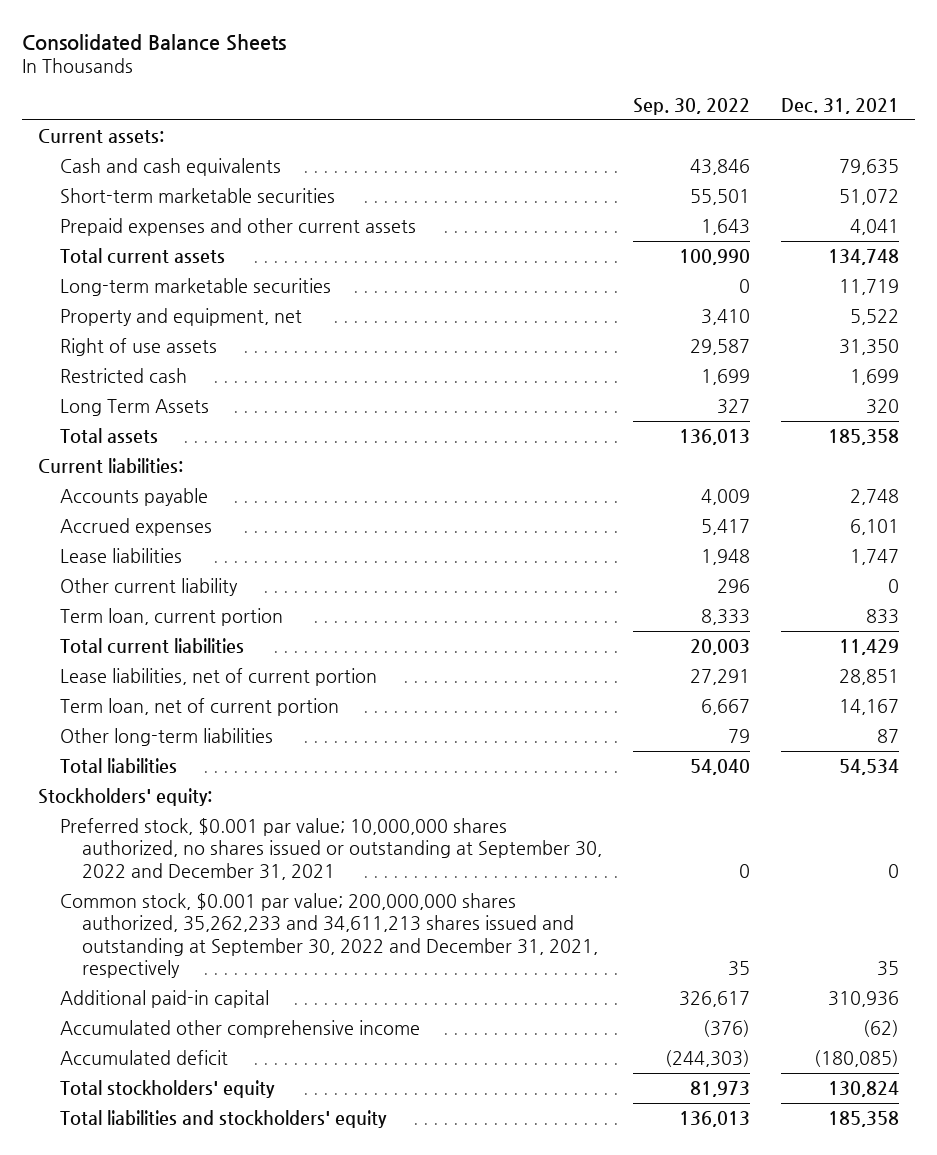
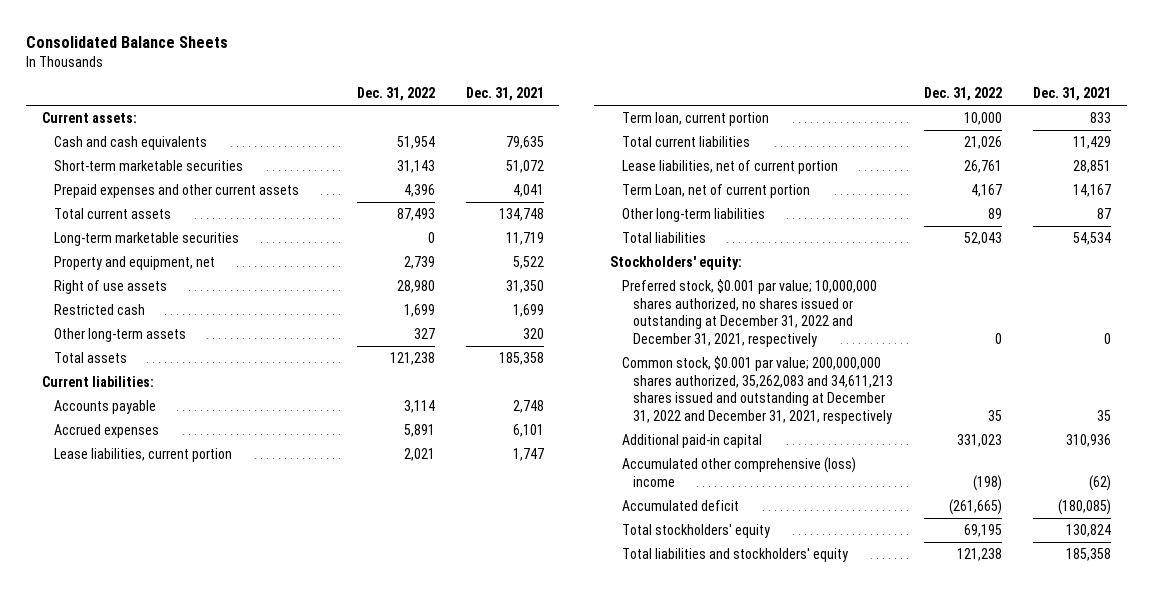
[633,97,751,115] Sep. 30, 2022 -> none
none -> [356,87,435,102] Dec. 31, 2022
[59,399,209,417] Long Term Assets -> [53,328,186,343] Other long-term assets
[59,578,238,597] Other current liability -> none
[59,548,182,564] Lease liabilities -> [53,448,232,463] Lease liabilities, current portion
[59,698,339,717] Term loan, net of current portion -> [621,184,810,199] Term Loan, net of current portion
[59,818,602,880] Preferred stock, $0.001 par value; 10,000,000 shares authorized, no shares issued or outstanding at September 30, 2022 and December 31, 2021 -> [621,279,877,347] Preferred stock, $0.001 par value; 10,000,000 shares authorized, no shares issued or outstanding at December 31, 2022 and December 31, 2021, respectively
[59,893,598,979] Common stock, $0.001 par value; 200,000,000 shares authorized, 35,262,233 and 34,611,213 shares issued and outstanding at September 30, 2022 and December 31, 2021, respectively -> [621,356,894,424] Common stock, $0.001 par value; 200,000,000 shares authorized, 35,262,083 and 34,611,213 shares issued and outstanding at December 31, 2022 and December 31, 2021, respectively
[59,1020,420,1039] Accumulated other comprehensive income -> [621,457,856,487] Accumulated other comprehensive (loss) income

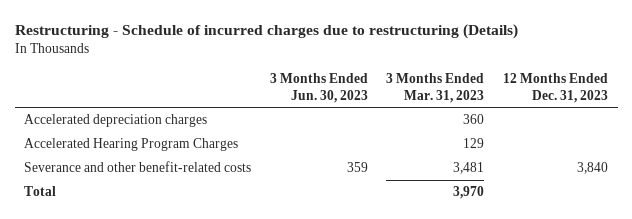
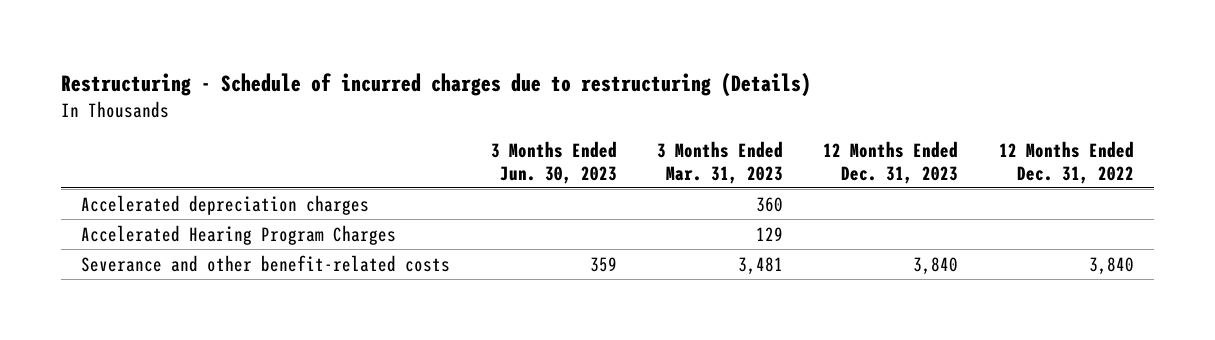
none -> [998,141,1134,184] 12 Months Ended Dec. 31, 2022
[23,186,56,197] Total -> none

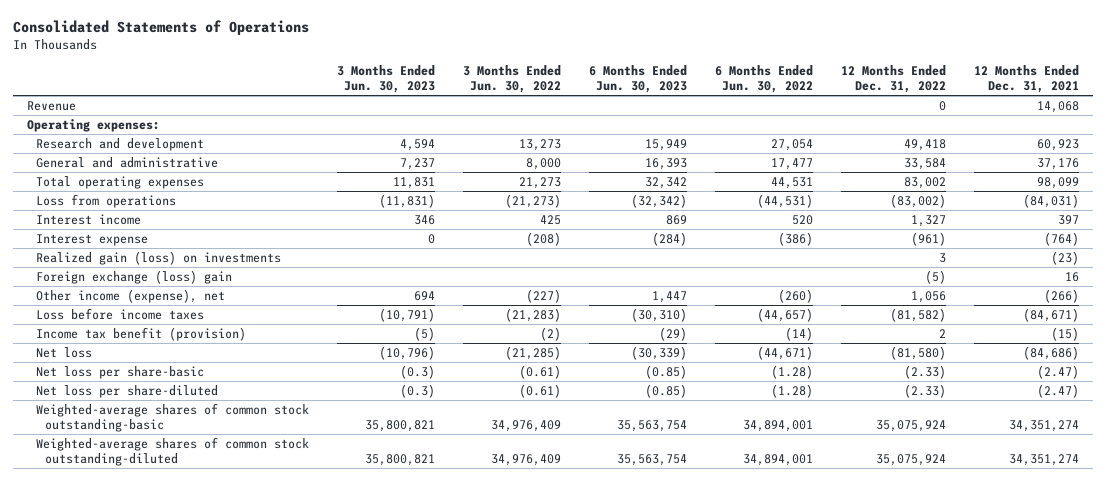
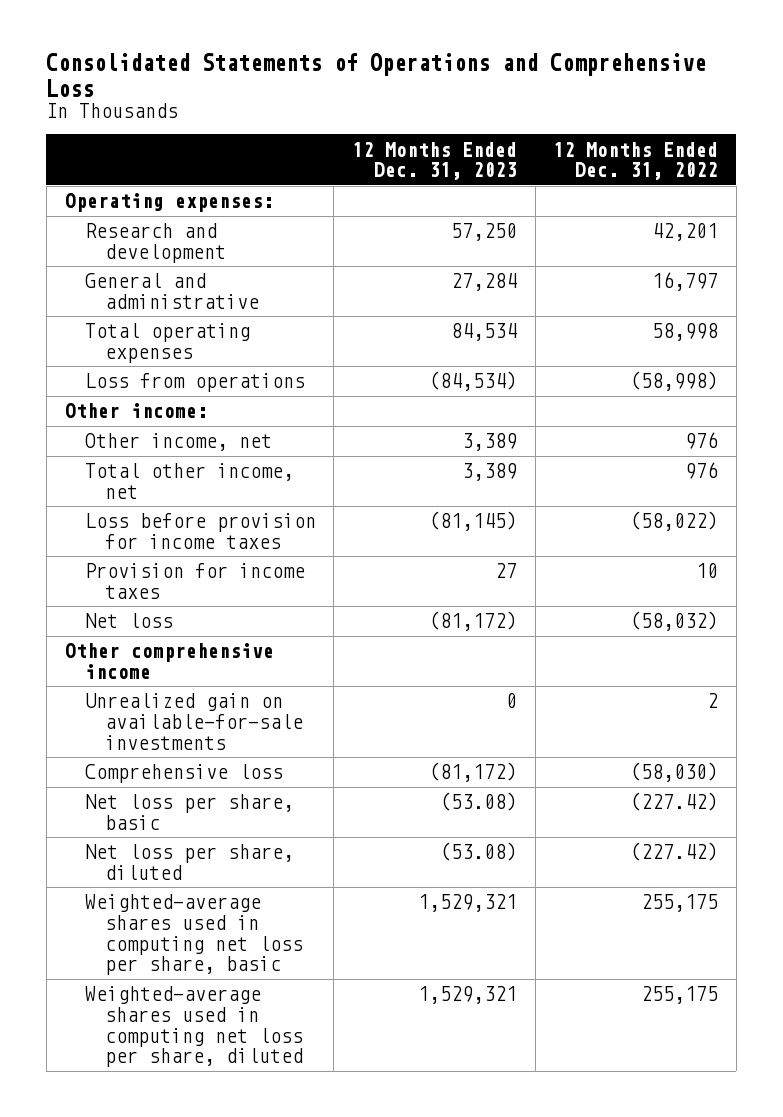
[12,20,309,36] Consolidated Statements of Operations -> [46,53,707,97] Consolidated Statements of Operations and Comprehensive Loss
[336,65,435,94] 3 Months Ended Jun. 30, 2023 -> none
[462,65,561,94] 3 Months Ended Jun. 30, 2022 -> none
[588,65,687,94] 6 Months Ended Jun. 30, 2023 -> none
[714,65,813,94] 6 Months Ended Jun. 30, 2022 -> none
[973,65,1079,94] 12 Months Ended Dec. 31, 2021 -> none
none -> [352,141,518,181] 12 Months Ended Dec. 31, 2023
[26,100,76,111] Revenue -> none
[35,213,141,225] Interest income -> none
[35,233,148,246] Interest expense -> none
[35,250,281,265] Realized gain (loss) on investments -> none
[35,269,232,284] Foreign exchange (loss) gain -> none
[903,138,946,151] 49,418 -> [652,223,719,242] 42,201
[903,157,946,170] 33,584 -> [652,272,719,292] 16,797
[903,176,946,189] 83,002 -> [652,323,719,342] 58,998
[889,193,946,208] (83,002) -> [630,371,719,392] (58,998)
none -> [64,403,208,419] Other income:
none -> [84,433,272,452] Other income, net
[35,288,225,303] Other income (expense), net -> [84,463,294,499] Total other income, net
[910,290,946,303] 1,056 -> [685,462,719,480] 976
[35,307,204,320] Loss before income taxes -> [84,513,316,549] Loss before provision for income taxes
[889,307,946,322] (81,582) -> [630,511,719,532] (58,022)
[35,326,246,341] Income tax benefit (provision) -> [84,563,305,599] Provision for income taxes
[938,328,946,338] 2 -> [696,563,719,579] 10
[889,345,946,360] (81,580) -> [630,611,719,632] (58,032)
none -> [64,643,274,679] Other comprehensive income
none -> [84,693,303,750] Unrealized gain on available-for-sale investments
none -> [84,764,283,784] Comprehensive loss
[35,365,204,379] Net loss per share-basic -> [84,794,294,830] Net loss per share, basic
[903,364,946,379] (2.33) -> [630,792,719,812] (227.42)
[35,384,218,398] Net loss per share-diluted -> [84,844,294,880] Net loss per share, diluted
[903,383,946,398] (2.33) -> [630,842,719,862] (227.42)
[35,402,309,432] Weighted-average shares of common stock outstanding-basic -> [84,894,303,976] Weighted-average shares used in computing net loss per share, basic
[875,419,946,432] 35,075,924 -> [641,894,719,913] 255,175
[35,436,309,466] Weighted-average shares of common stock outstanding-diluted -> [84,986,303,1068] Weighted-average shares used in computing net loss per share, diluted
[875,453,946,466] 35,075,924 -> [641,986,719,1005] 255,175

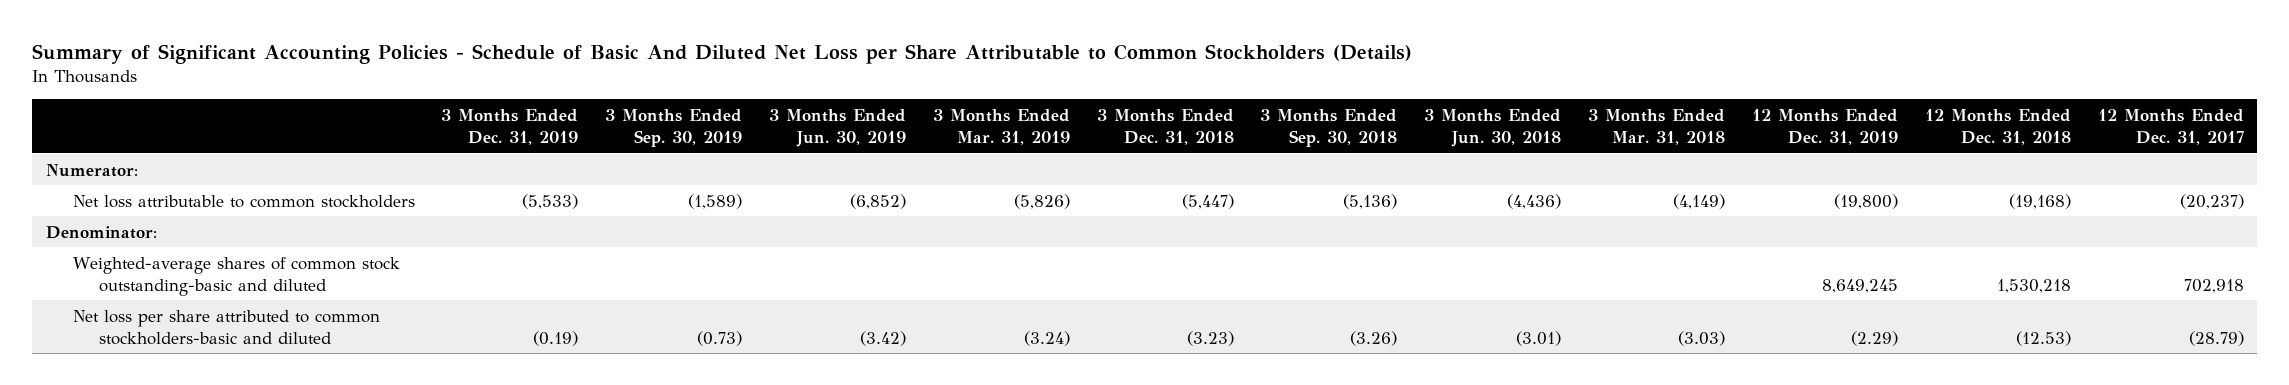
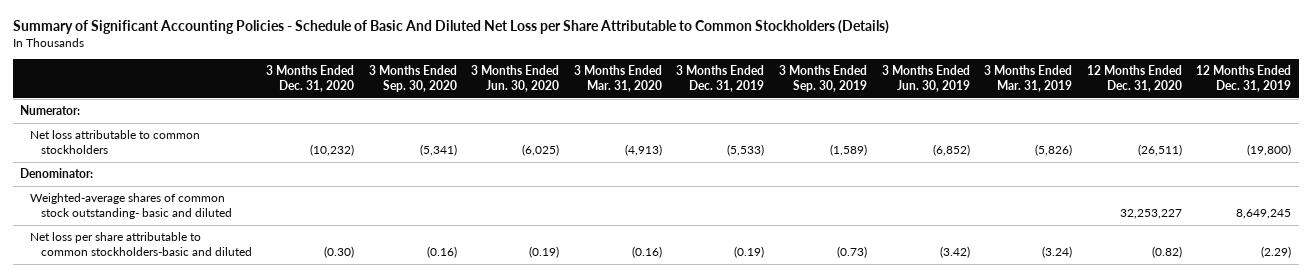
[1096,109,1234,146] 3 Months Ended Dec. 31, 2018 -> none
[1260,109,1398,148] 3 Months Ended Sep. 30, 2018 -> none
[1424,109,1562,148] 3 Months Ended Jun. 30, 2018 -> none
[1588,109,1726,146] 3 Months Ended Mar. 31, 2018 -> none
[1924,109,2071,146] 12 Months Ended Dec. 31, 2018 -> none
[2097,109,2244,146] 12 Months Ended Dec. 31, 2017 -> none
none -> [266,64,355,92] 3 Months Ended Dec. 31, 2020
none -> [368,64,457,92] 3 Months Ended Sep. 30, 2020
none -> [471,64,560,92] 3 Months Ended Jun. 30, 2020
none -> [573,64,662,92] 3 Months Ended Mar. 31, 2020
none -> [1086,64,1182,92] 12 Months Ended Dec. 31, 2020
[72,256,400,296] Weighted-average shares of common stock outstanding-basic and diluted -> [30,193,232,220] Weighted-average shares of common stock outstanding- basic and diluted
[72,309,380,345] Net loss per share attributed to common stockholders-basic and diluted -> [30,232,252,257] Net loss per share attributable to common stockholders-basic and diluted

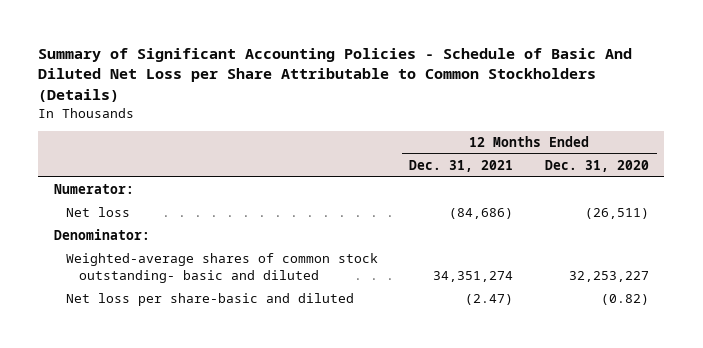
[266,64,355,92] 3 Months Ended Dec. 31, 2020 -> none
[368,64,457,92] 3 Months Ended Sep. 30, 2020 -> none
[471,64,560,92] 3 Months Ended Jun. 30, 2020 -> none
[573,64,662,92] 3 Months Ended Mar. 31, 2020 -> none
[676,64,765,92] 3 Months Ended Dec. 31, 2019 -> none
[779,64,868,92] 3 Months Ended Sep. 30, 2019 -> none
[881,64,970,92] 3 Months Ended Jun. 30, 2019 -> none
[984,64,1073,92] 3 Months Ended Mar. 31, 2019 -> none
[1196,64,1292,92] 12 Months Ended Dec. 31, 2019 -> none
none -> [409,160,514,173] Dec. 31, 2021
[30,130,201,155] Net loss attributable to common stockholders -> [66,207,131,218] Net loss
[30,232,252,257] Net loss per share attributable to common stockholders-basic and diluted -> [66,293,355,307] Net loss per share-basic and diluted

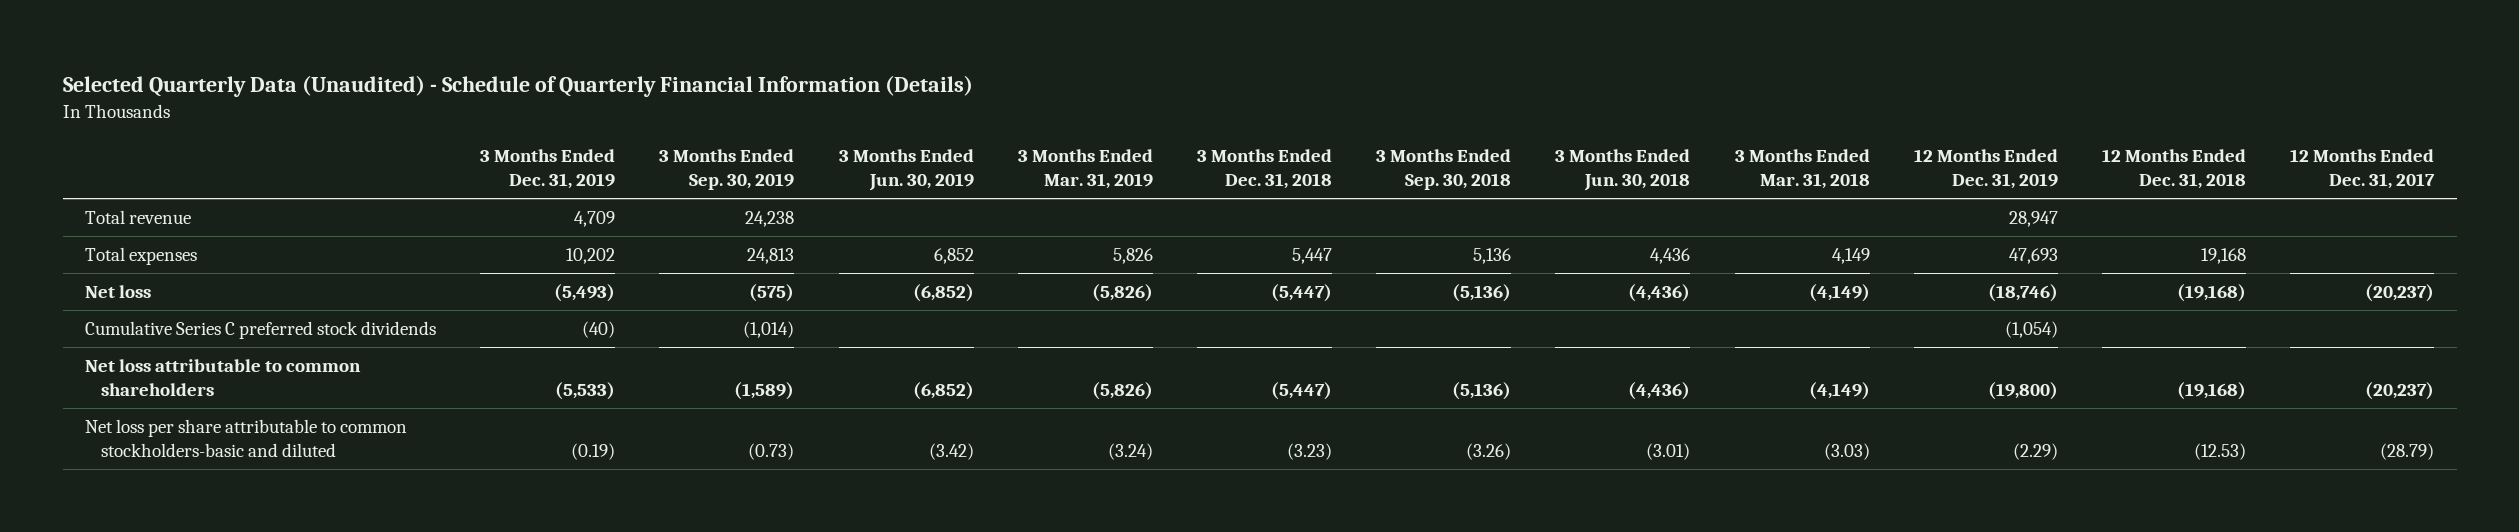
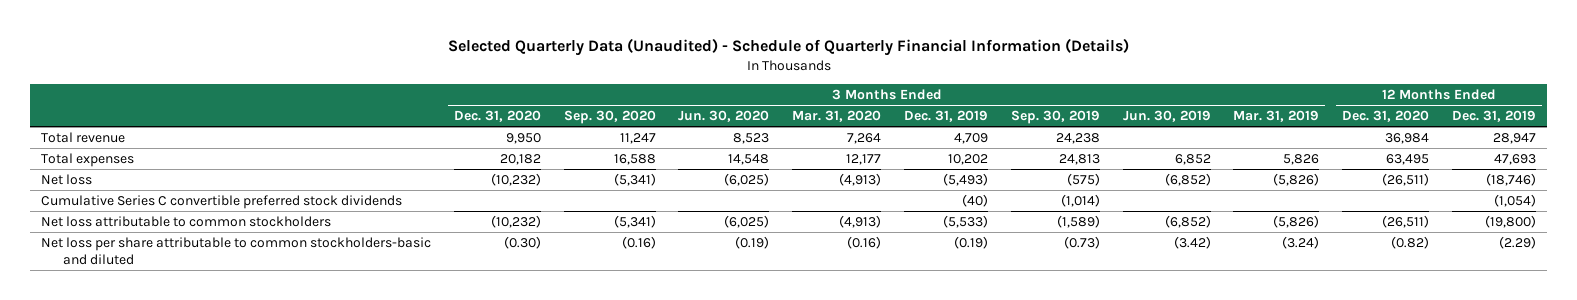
[1197,149,1333,190] 3 Months Ended Dec. 31, 2018 -> none
[1376,149,1512,191] 3 Months Ended Sep. 30, 2018 -> none
[1555,149,1691,192] 3 Months Ended Jun. 30, 2018 -> none
[1734,149,1870,190] 3 Months Ended Mar. 31, 2018 -> none
[2102,149,2247,190] 12 Months Ended Dec. 31, 2018 -> none
[2290,149,2436,190] 12 Months Ended Dec. 31, 2017 -> none
none -> [453,110,541,123] Dec. 31, 2020
none -> [563,110,656,125] Sep. 30, 2020
none -> [678,110,770,123] Jun. 30, 2020
none -> [792,110,882,123] Mar. 31, 2020
none -> [1342,110,1430,123] Dec. 31, 2020
[84,320,436,339] Cumulative Series C preferred stock dividends -> [41,194,403,209] Cumulative Series C convertible preferred stock dividends
[84,358,361,397] Net loss attributable to common shareholders -> [41,215,332,227] Net loss attributable to common stockholders

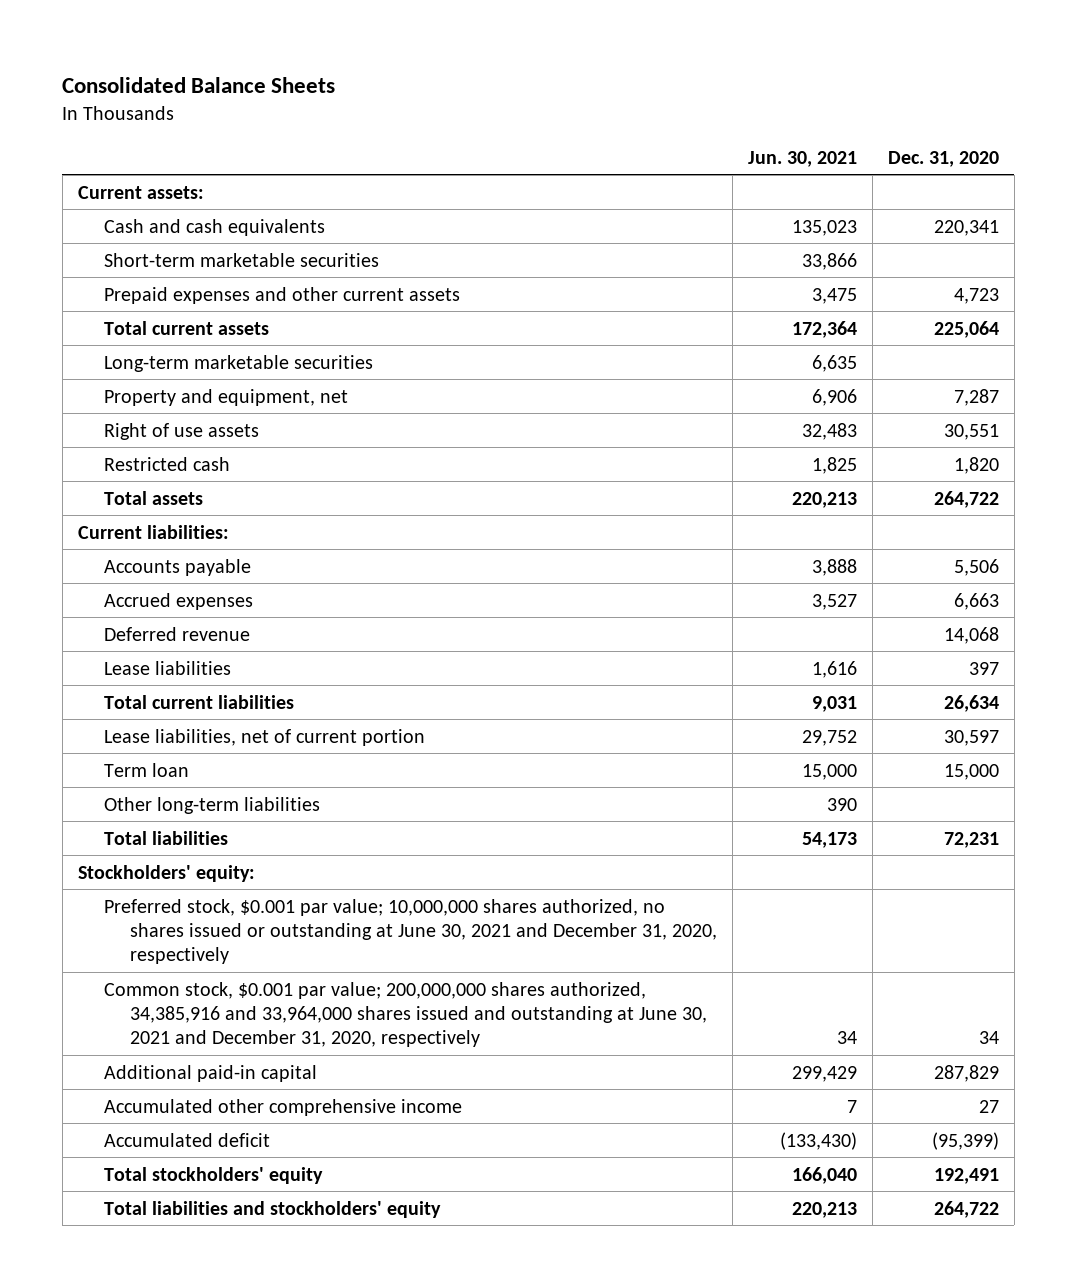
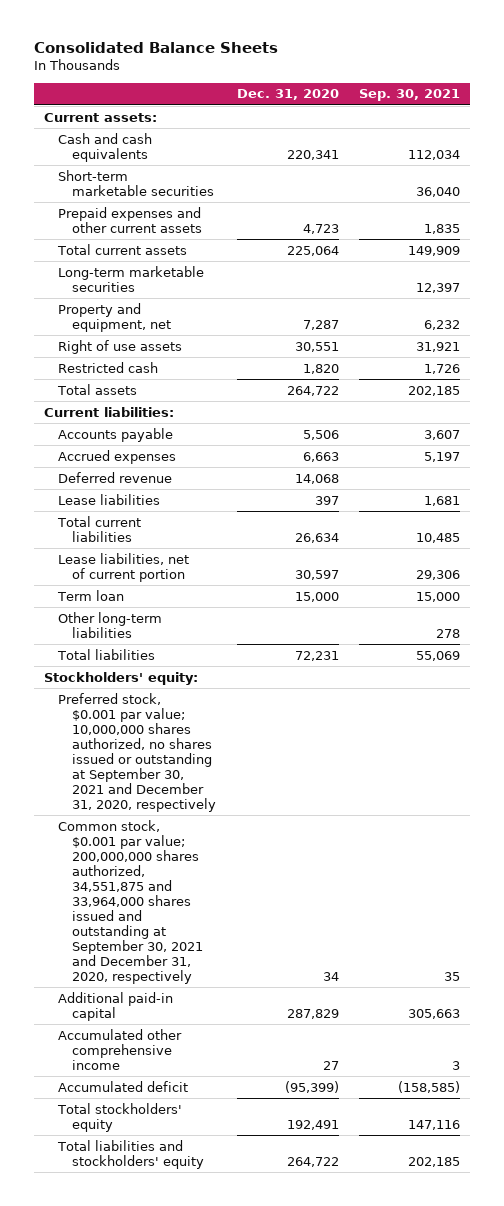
[747,150,857,167] Jun. 30, 2021 -> none
none -> [358,89,460,102] Sep. 30, 2021
[103,898,718,965] Preferred stock, $0.001 par value; 10,000,000 shares authorized, no shares issued or outstanding at June 30, 2021 and December 31, 2020, respectively -> [58,692,217,812] Preferred stock, $0.001 par value; 10,000,000 shares authorized, no shares issued or outstanding at September 30, 2021 and December 31, 2020, respectively
[103,981,708,1048] Common stock, $0.001 par value; 200,000,000 shares authorized, 34,385,916 and 33,964,000 shares issued and outstanding at June 30, 2021 and December 31, 2020, respectively -> [58,819,204,984] Common stock, $0.001 par value; 200,000,000 shares authorized, 34,551,875 and 33,964,000 shares issued and outstanding at September 30, 2021 and December 31, 2020, respectively

